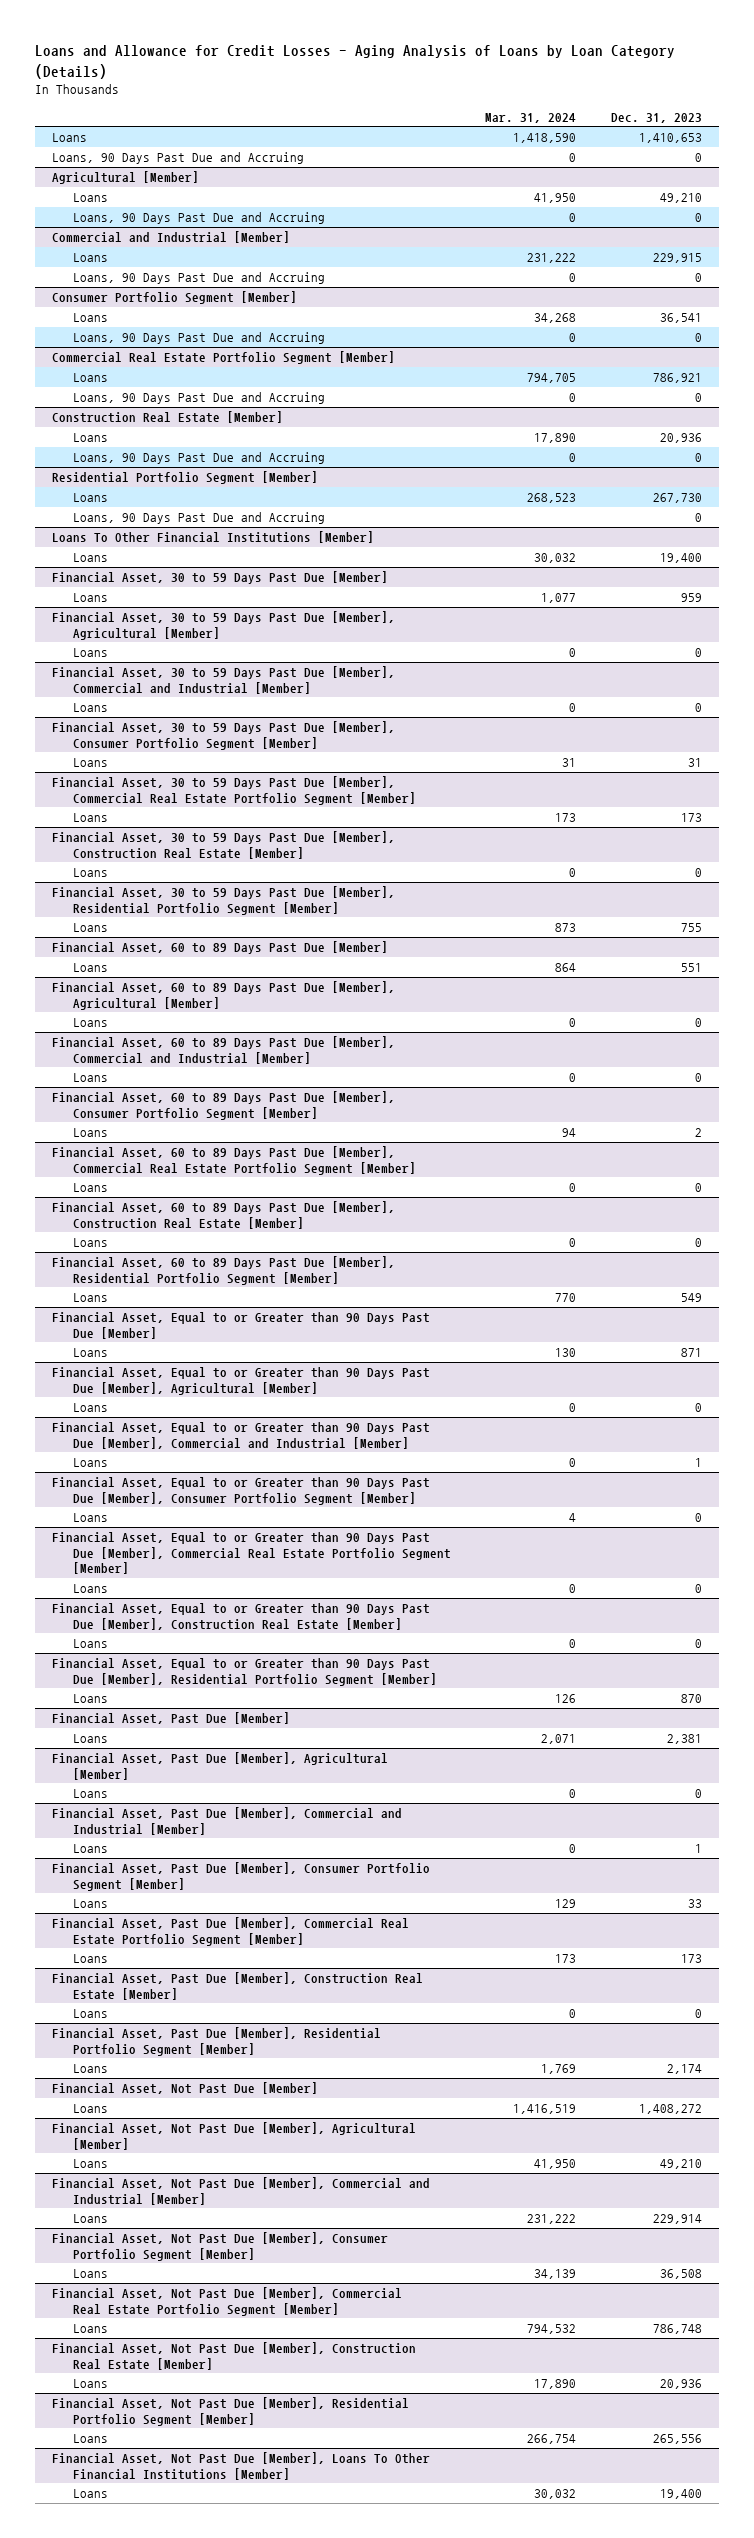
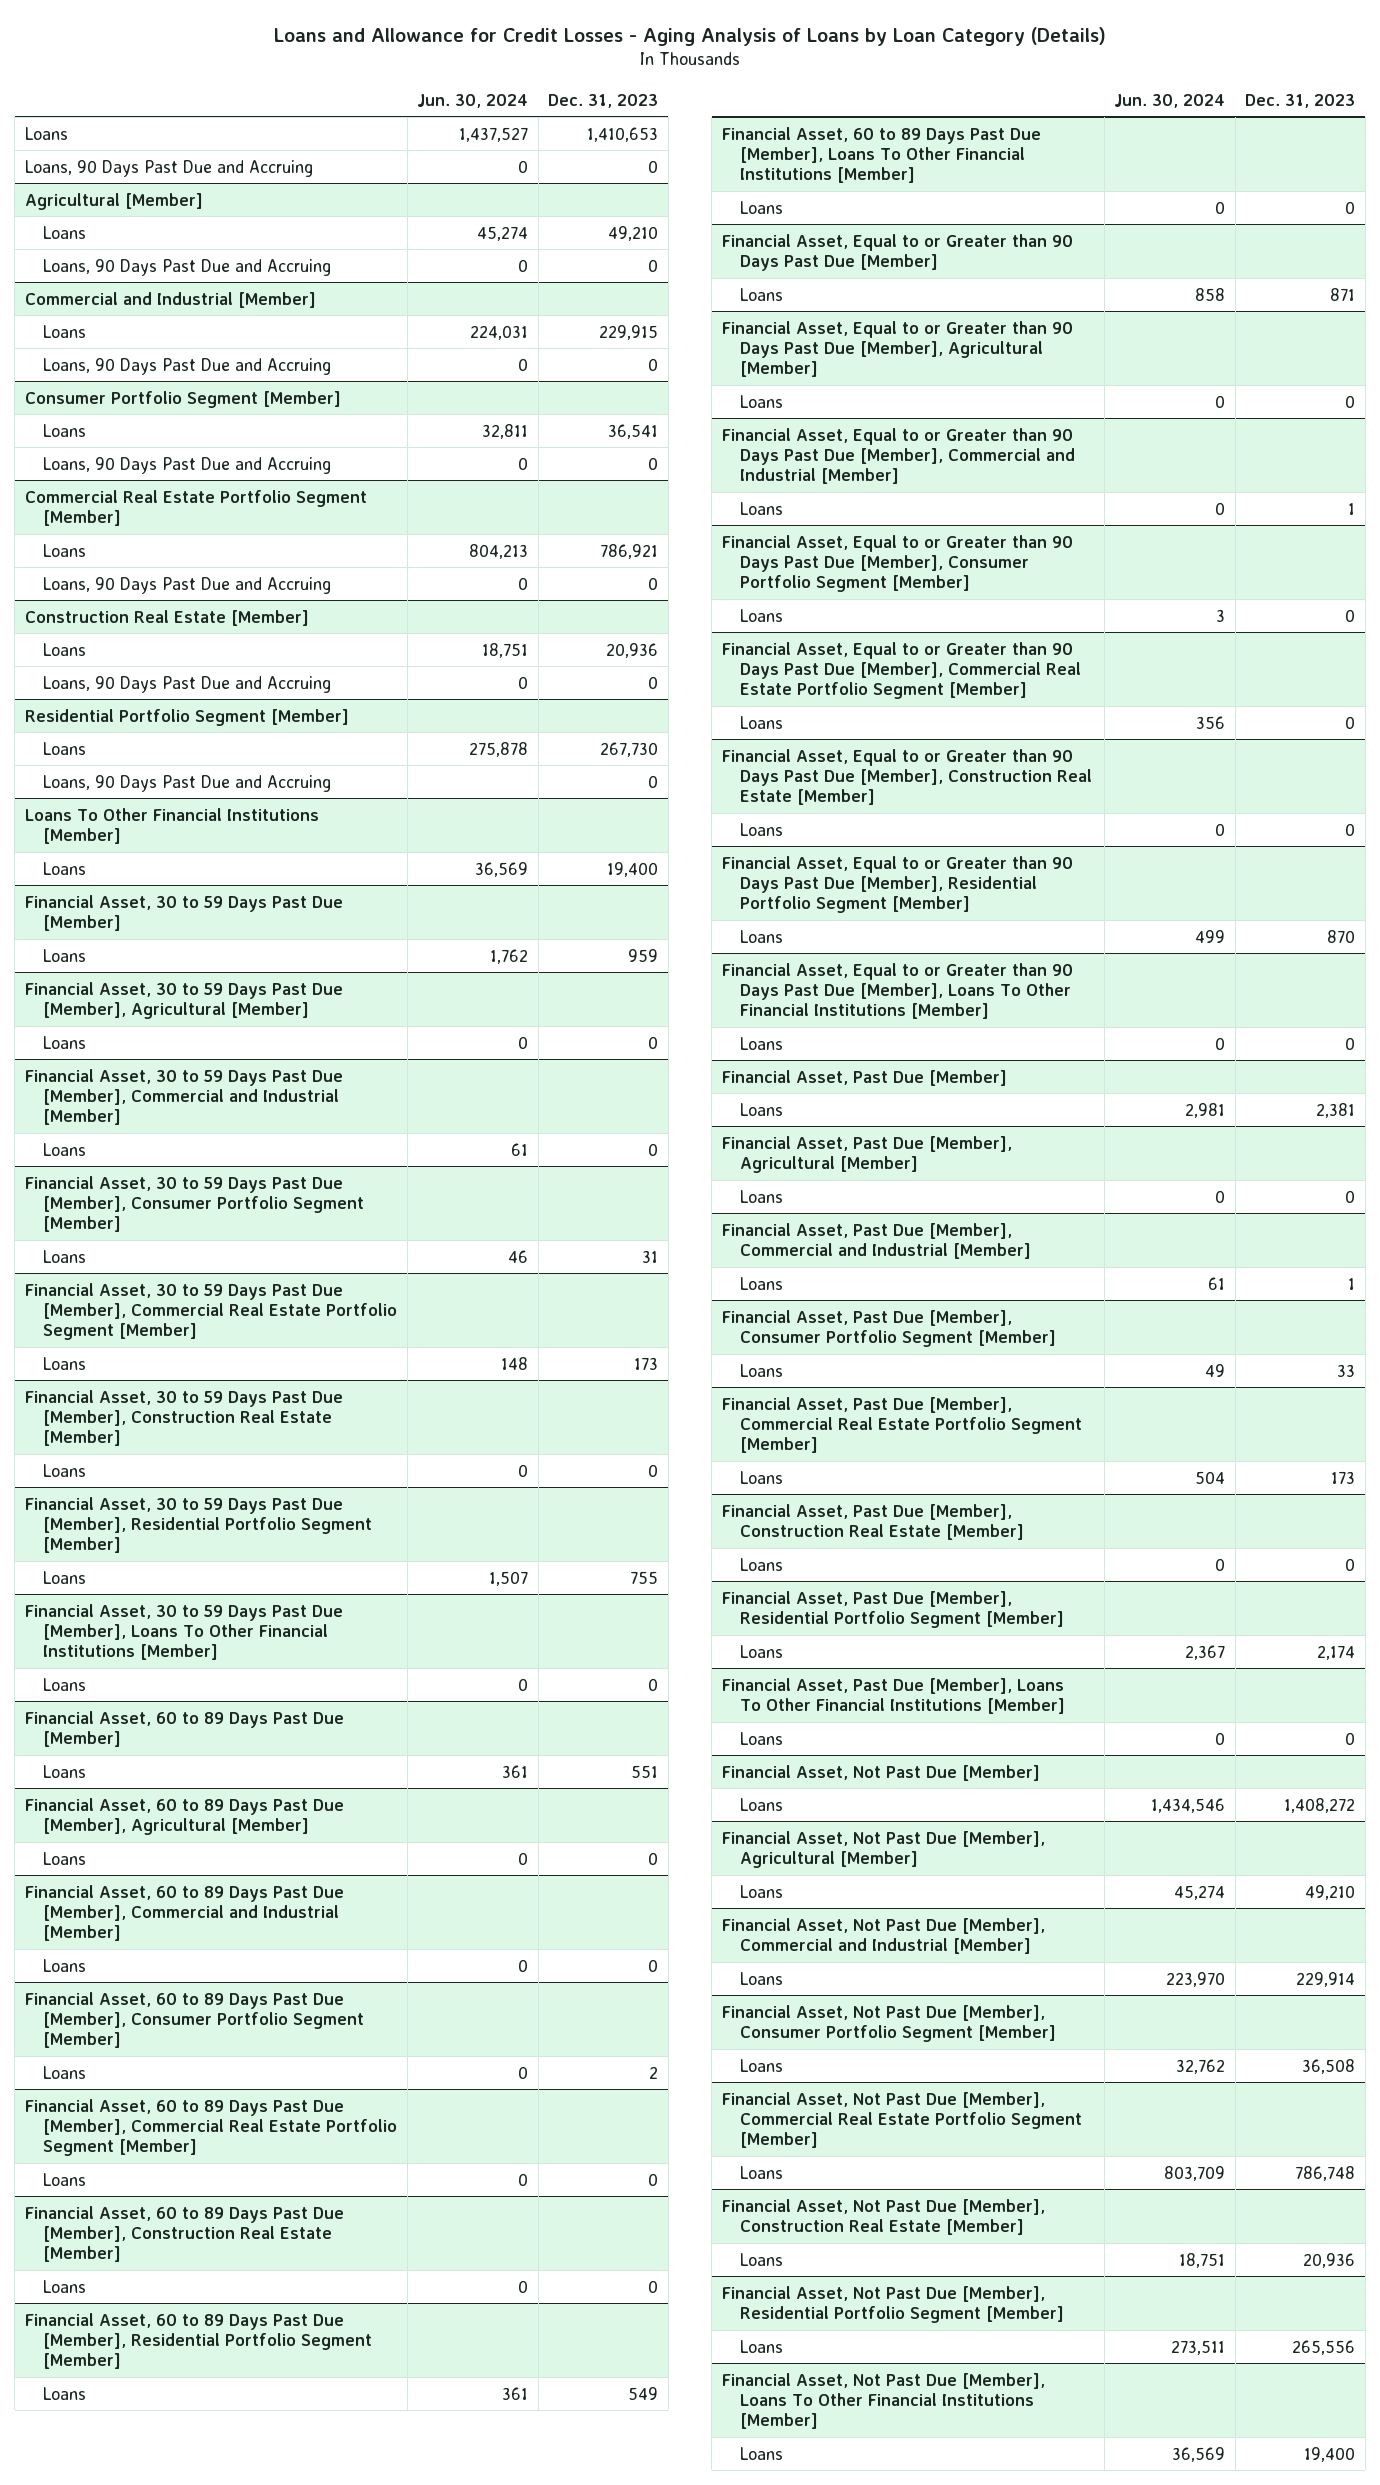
[485,112,577,123] Mar. 31, 2024 -> none
none -> [417,93,529,108] Jun. 30, 2024
none -> [24,1603,343,1661] Financial Asset, 30 to 59 Days Past Due [Member], Loans To Other Financial Institutions [Member]
none -> [43,1677,87,1691] Loans
none -> [721,126,1041,184] Financial Asset, 60 to 89 Days Past Due [Member], Loans To Other Financial Institutions [Member]
none -> [740,200,784,214] Loans
none -> [721,962,1073,1020] Financial Asset, Equal to or Greater than 90 Days Past Due [Member], Loans To Other Financial Institutions [Member]
none -> [740,1036,784,1050] Loans
none -> [721,1677,1066,1715] Financial Asset, Past Due [Member], Loans To Other Financial Institutions [Member]
none -> [740,1731,784,1745] Loans

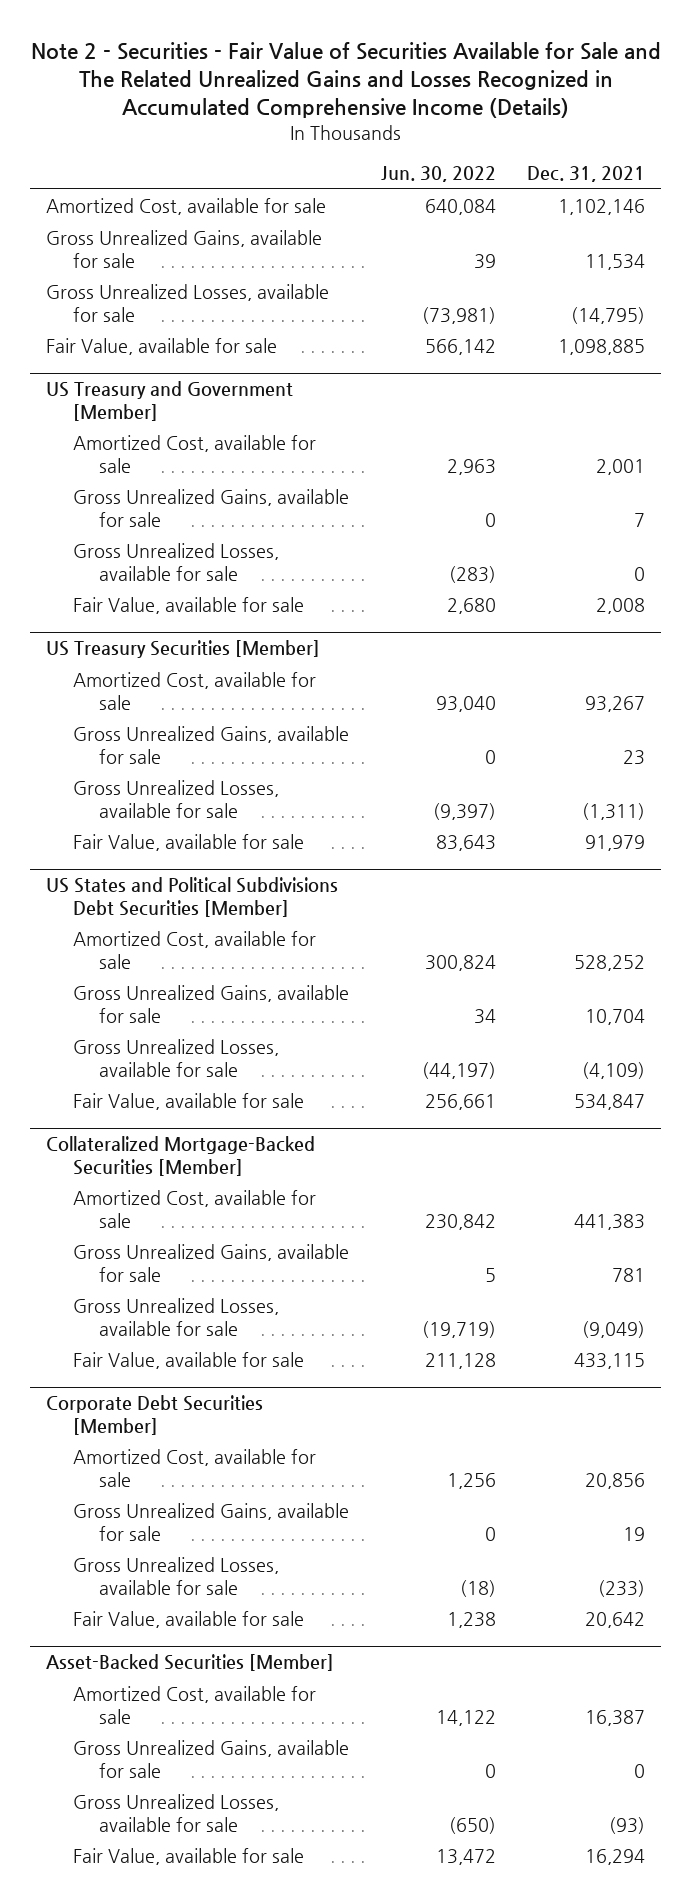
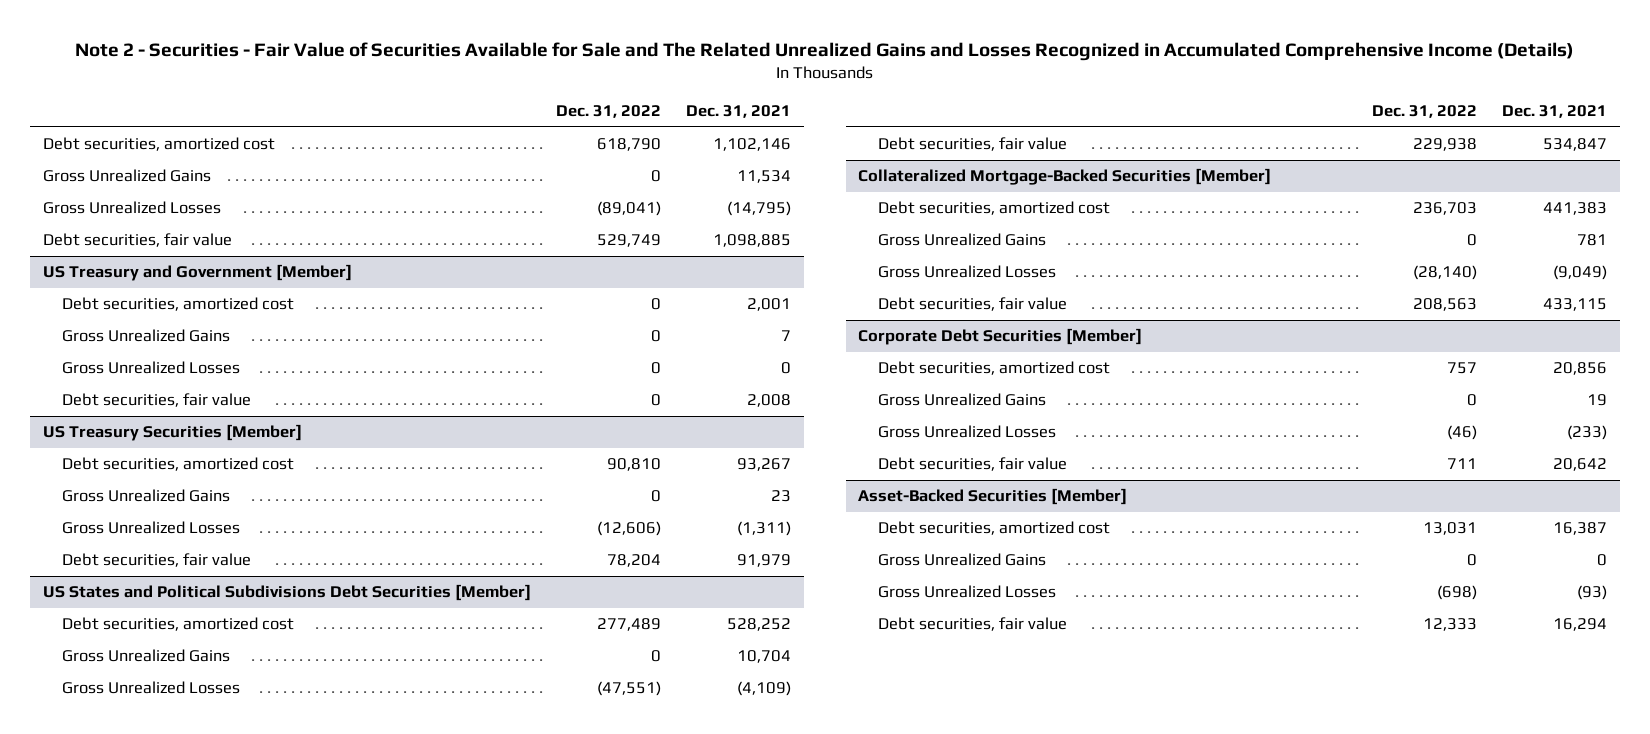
[380,166,496,183] Jun. 30, 2022 -> none
none -> [555,105,661,119] Dec. 31, 2022
[45,198,326,216] Amortized Cost, available for sale -> [42,137,275,152] Debt securities, amortized cost
[45,230,322,268] Gross Unrealized Gains, available for sale -> [42,169,211,183] Gross Unrealized Gains
[45,284,329,322] Gross Unrealized Losses, available for sale -> [42,201,221,215] Gross Unrealized Losses
[45,338,277,356] Fair Value, available for sale -> [42,233,232,248] Debt securities, fair value
[72,435,316,473] Amortized Cost, available for sale -> [61,297,294,312] Debt securities, amortized cost
[72,489,349,527] Gross Unrealized Gains, available for sale -> [61,329,230,343] Gross Unrealized Gains
[72,543,279,581] Gross Unrealized Losses, available for sale -> [61,361,240,375] Gross Unrealized Losses
[72,597,304,615] Fair Value, available for sale -> [61,393,251,408] Debt securities, fair value
[72,672,316,710] Amortized Cost, available for sale -> [61,457,294,472] Debt securities, amortized cost
[72,726,349,764] Gross Unrealized Gains, available for sale -> [61,489,230,503] Gross Unrealized Gains
[72,780,279,818] Gross Unrealized Losses, available for sale -> [61,521,240,535] Gross Unrealized Losses
[72,834,304,852] Fair Value, available for sale -> [61,553,251,568] Debt securities, fair value
[72,931,316,969] Amortized Cost, available for sale -> [61,617,294,632] Debt securities, amortized cost
[72,985,349,1023] Gross Unrealized Gains, available for sale -> [61,649,230,663] Gross Unrealized Gains
[72,1039,279,1077] Gross Unrealized Losses, available for sale -> [61,681,240,695] Gross Unrealized Losses
[72,1093,304,1111] Fair Value, available for sale -> [877,137,1067,152] Debt securities, fair value
[72,1190,316,1228] Amortized Cost, available for sale -> [877,201,1110,216] Debt securities, amortized cost
[72,1244,349,1282] Gross Unrealized Gains, available for sale -> [877,233,1046,247] Gross Unrealized Gains
[72,1298,279,1336] Gross Unrealized Losses, available for sale -> [877,265,1056,279] Gross Unrealized Losses
[72,1352,304,1370] Fair Value, available for sale -> [877,297,1067,312] Debt securities, fair value
[72,1449,316,1487] Amortized Cost, available for sale -> [877,361,1110,376] Debt securities, amortized cost
[72,1503,349,1541] Gross Unrealized Gains, available for sale -> [877,393,1046,407] Gross Unrealized Gains
[72,1557,279,1595] Gross Unrealized Losses, available for sale -> [877,425,1056,439] Gross Unrealized Losses
[72,1611,304,1629] Fair Value, available for sale -> [877,457,1067,472] Debt securities, fair value
[72,1686,316,1724] Amortized Cost, available for sale -> [877,521,1110,536] Debt securities, amortized cost
[72,1740,349,1778] Gross Unrealized Gains, available for sale -> [877,553,1046,567] Gross Unrealized Gains
[72,1794,279,1832] Gross Unrealized Losses, available for sale -> [877,585,1056,599] Gross Unrealized Losses
[72,1848,304,1866] Fair Value, available for sale -> [877,617,1067,632] Debt securities, fair value

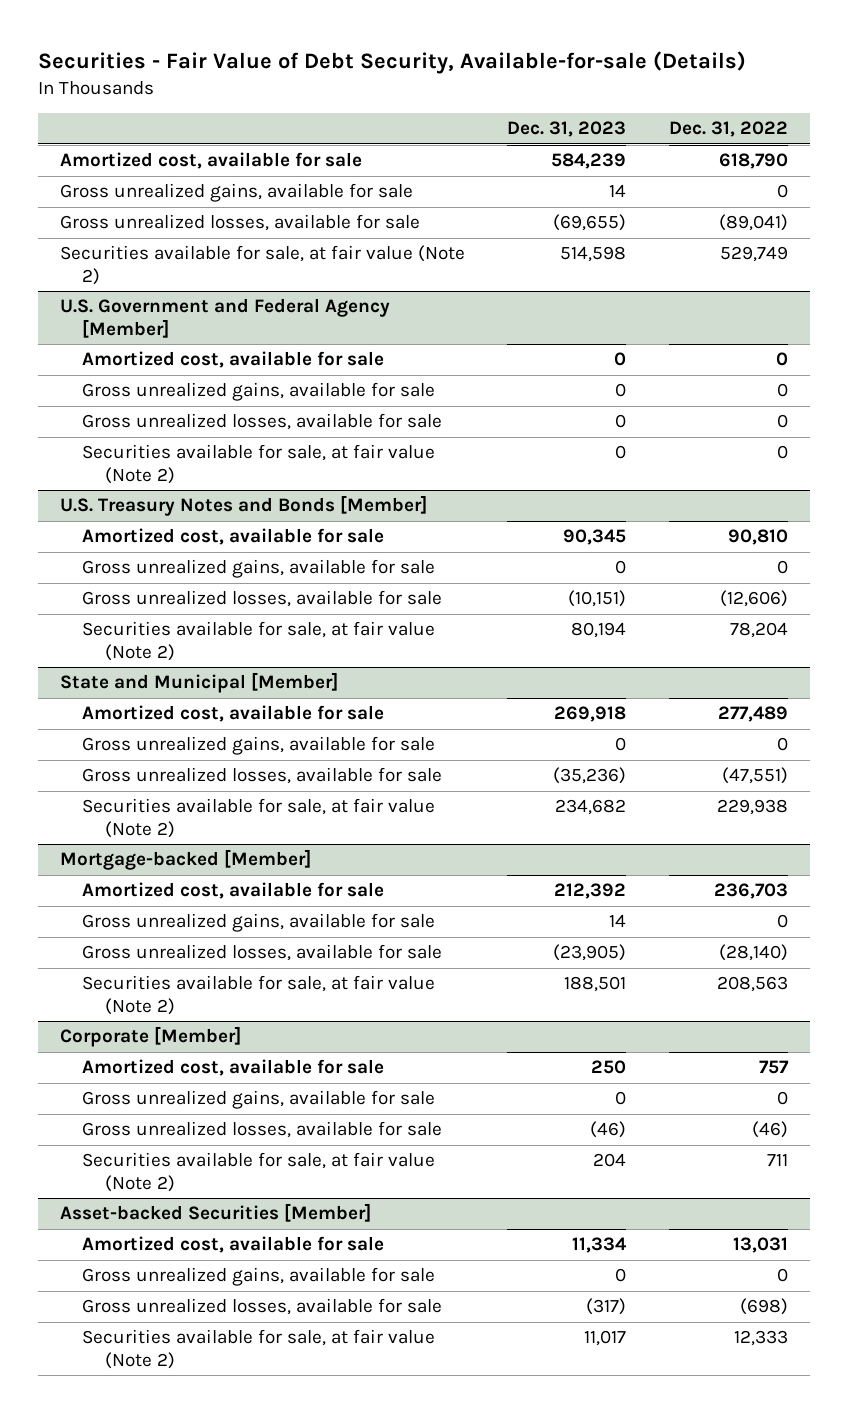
[74,41,1574,61] Note 2 - Securities - Fair Value of Securities Available for Sale and The Related Unrealized Gains and Losses Recognized in Accumulated Comprehensive Income (Details) -> [38,50,747,74] Securities - Fair Value of Debt Security, Available-for-sale (Details)
[686,105,792,119] Dec. 31, 2021 -> none
none -> [507,121,627,138] Dec. 31, 2023
[42,137,275,152] Debt securities, amortized cost -> [59,152,362,170] Amortized cost, available for sale
[42,169,211,183] Gross Unrealized Gains -> [59,183,413,203] Gross unrealized gains, available for sale
[42,201,221,215] Gross Unrealized Losses -> [59,214,420,232] Gross unrealized losses, available for sale
[42,233,232,248] Debt securities, fair value -> [59,245,465,285] Securities available for sale, at fair value (Note 2)
[42,264,352,282] US Treasury and Government [Member] -> [59,298,390,338] U.S. Government and Federal Agency [Member]
[61,297,294,312] Debt securities, amortized cost -> [82,351,385,369] Amortized cost, available for sale
[61,329,230,343] Gross Unrealized Gains -> [82,382,436,402] Gross unrealized gains, available for sale
[61,361,240,375] Gross Unrealized Losses -> [82,413,443,431] Gross unrealized losses, available for sale
[61,393,251,408] Debt securities, fair value -> [82,444,436,484] Securities available for sale, at fair value (Note 2)
[42,424,302,442] US Treasury Securities [Member] -> [59,495,427,517] U.S. Treasury Notes and Bonds [Member]
[61,457,294,472] Debt securities, amortized cost -> [82,528,385,546] Amortized cost, available for sale
[61,489,230,503] Gross Unrealized Gains -> [82,559,436,579] Gross unrealized gains, available for sale
[61,521,240,535] Gross Unrealized Losses -> [82,590,443,608] Gross unrealized losses, available for sale
[61,553,251,568] Debt securities, fair value -> [82,621,436,661] Securities available for sale, at fair value (Note 2)
[42,584,531,602] US States and Political Subdivisions Debt Securities [Member] -> [59,672,338,694] State and Municipal [Member]
[61,617,294,632] Debt securities, amortized cost -> [82,705,385,723] Amortized cost, available for sale
[61,649,230,663] Gross Unrealized Gains -> [82,736,436,756] Gross unrealized gains, available for sale
[61,681,240,695] Gross Unrealized Losses -> [82,767,443,785] Gross unrealized losses, available for sale
[877,137,1067,152] Debt securities, fair value -> [82,798,436,838] Securities available for sale, at fair value (Note 2)
[858,168,1272,186] Collateralized Mortgage-Backed Securities [Member] -> [59,849,311,871] Mortgage-backed [Member]
[877,201,1110,216] Debt securities, amortized cost -> [82,882,385,900] Amortized cost, available for sale
[877,233,1046,247] Gross Unrealized Gains -> [82,913,436,933] Gross unrealized gains, available for sale
[877,265,1056,279] Gross Unrealized Losses -> [82,944,443,962] Gross unrealized losses, available for sale
[877,297,1067,312] Debt securities, fair value -> [82,975,436,1015] Securities available for sale, at fair value (Note 2)
[858,328,1143,346] Corporate Debt Securities [Member] -> [59,1026,241,1048] Corporate [Member]
[877,361,1110,376] Debt securities, amortized cost -> [82,1059,385,1077] Amortized cost, available for sale
[877,393,1046,407] Gross Unrealized Gains -> [82,1090,436,1110] Gross unrealized gains, available for sale
[877,425,1056,439] Gross Unrealized Losses -> [82,1121,443,1139] Gross unrealized losses, available for sale
[877,457,1067,472] Debt securities, fair value -> [82,1152,436,1192] Securities available for sale, at fair value (Note 2)
[858,488,1128,506] Asset-Backed Securities [Member] -> [59,1203,371,1223] Asset-backed Securities [Member]
[877,521,1110,536] Debt securities, amortized cost -> [82,1236,385,1254] Amortized cost, available for sale
[877,553,1046,567] Gross Unrealized Gains -> [82,1267,436,1287] Gross unrealized gains, available for sale
[877,585,1056,599] Gross Unrealized Losses -> [82,1298,443,1316] Gross unrealized losses, available for sale
[877,617,1067,632] Debt securities, fair value -> [82,1329,436,1369] Securities available for sale, at fair value (Note 2)

